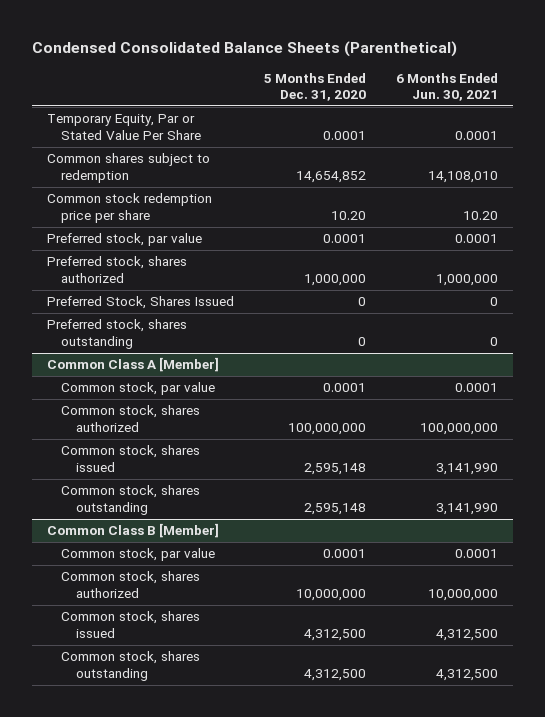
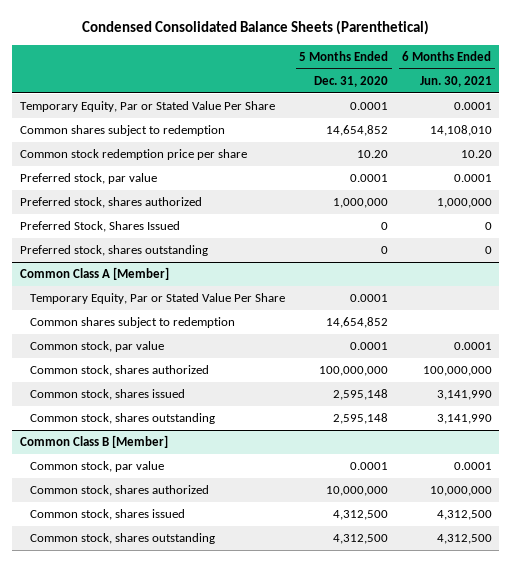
none -> [29,293,285,305] Temporary Equity, Par or Stated Value Per Share
none -> [29,317,235,329] Common shares subject to redemption

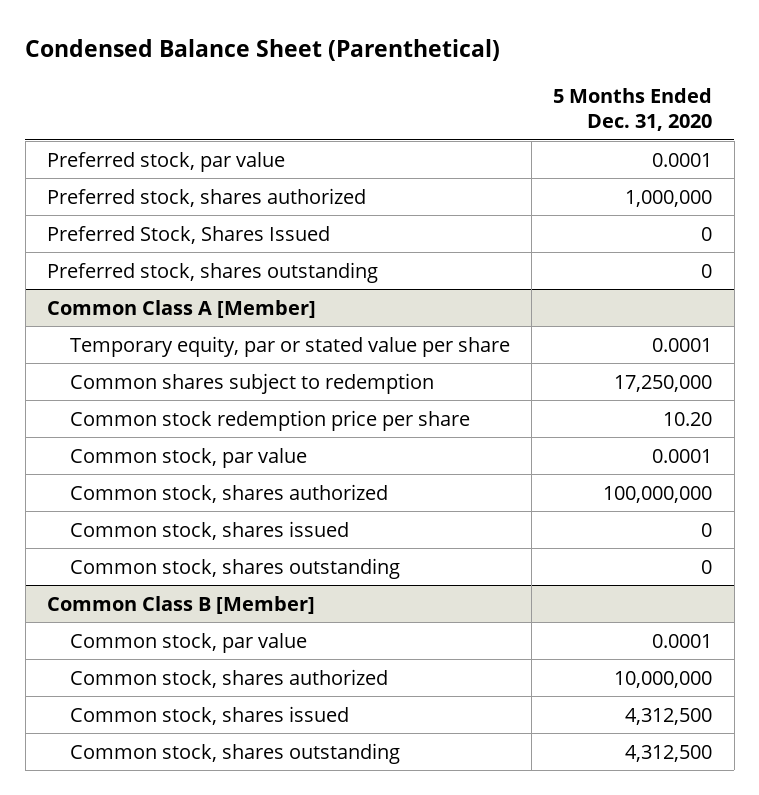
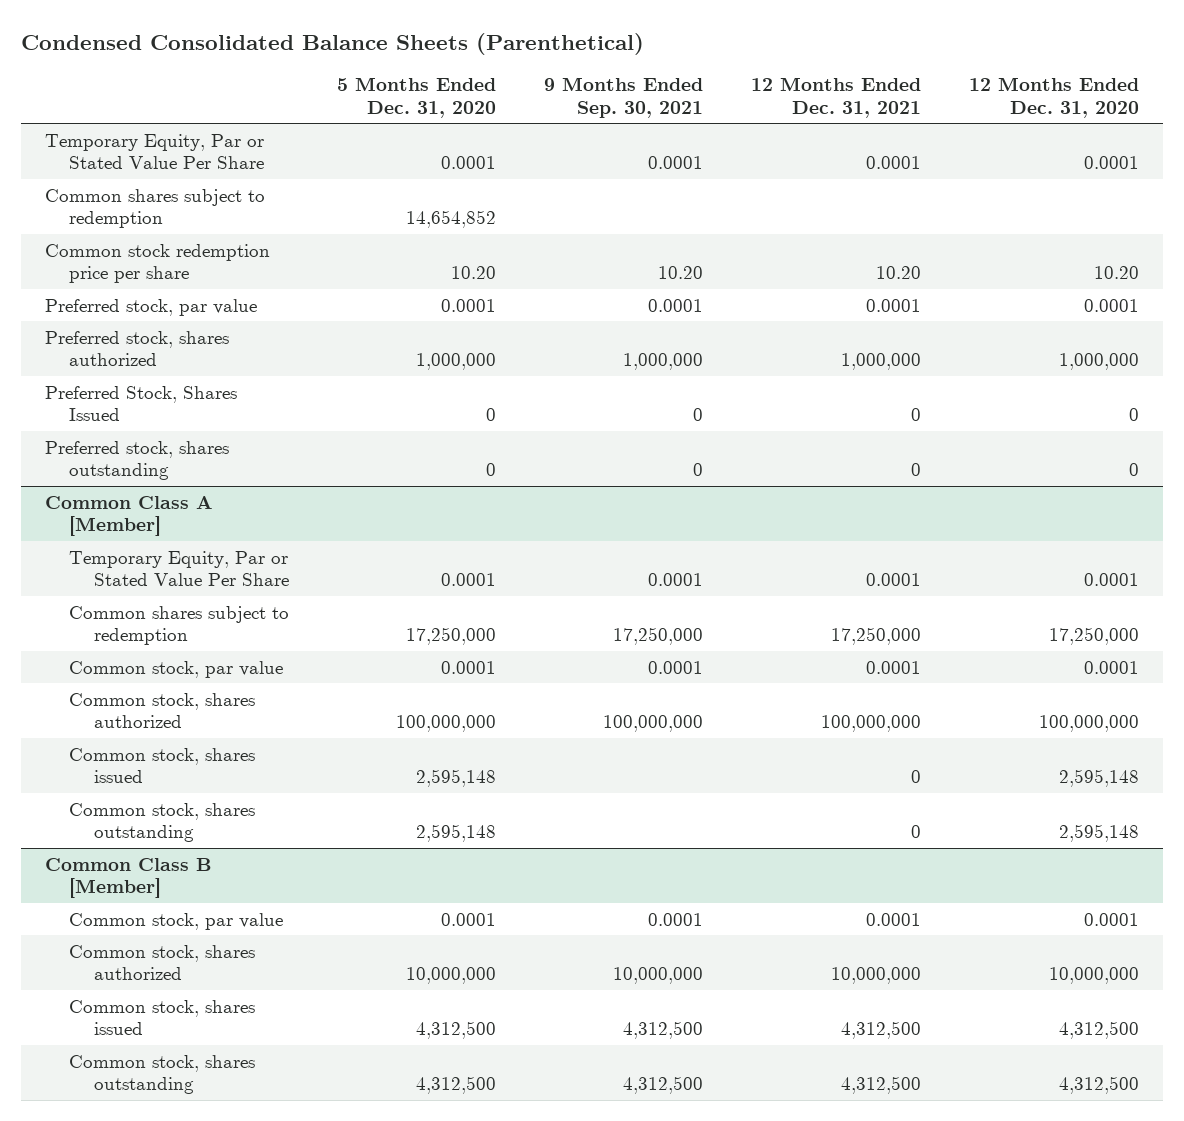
[25,38,501,61] Condensed Balance Sheet (Parenthetical) -> [20,32,644,55] Condensed Consolidated Balance Sheets (Parenthetical)
none -> [544,76,704,118] 9 Months Ended Sep. 30, 2021
none -> [751,76,922,118] 12 Months Ended Dec. 31, 2021
none -> [969,76,1140,118] 12 Months Ended Dec. 31, 2020
none -> [44,133,265,170] Temporary Equity, Par or Stated Value Per Share
none -> [44,188,265,229] Common shares subject to redemption
none -> [44,243,270,284] Common stock redemption price per share
[70,335,511,357] Temporary equity, par or stated value per share -> [69,550,289,587] Temporary Equity, Par or Stated Value Per Share
[70,409,471,431] Common stock redemption price per share -> none
[701,522,713,537] 0 -> [416,769,497,788] 2,595,148
[701,559,713,574] 0 -> [416,824,497,843] 2,595,148

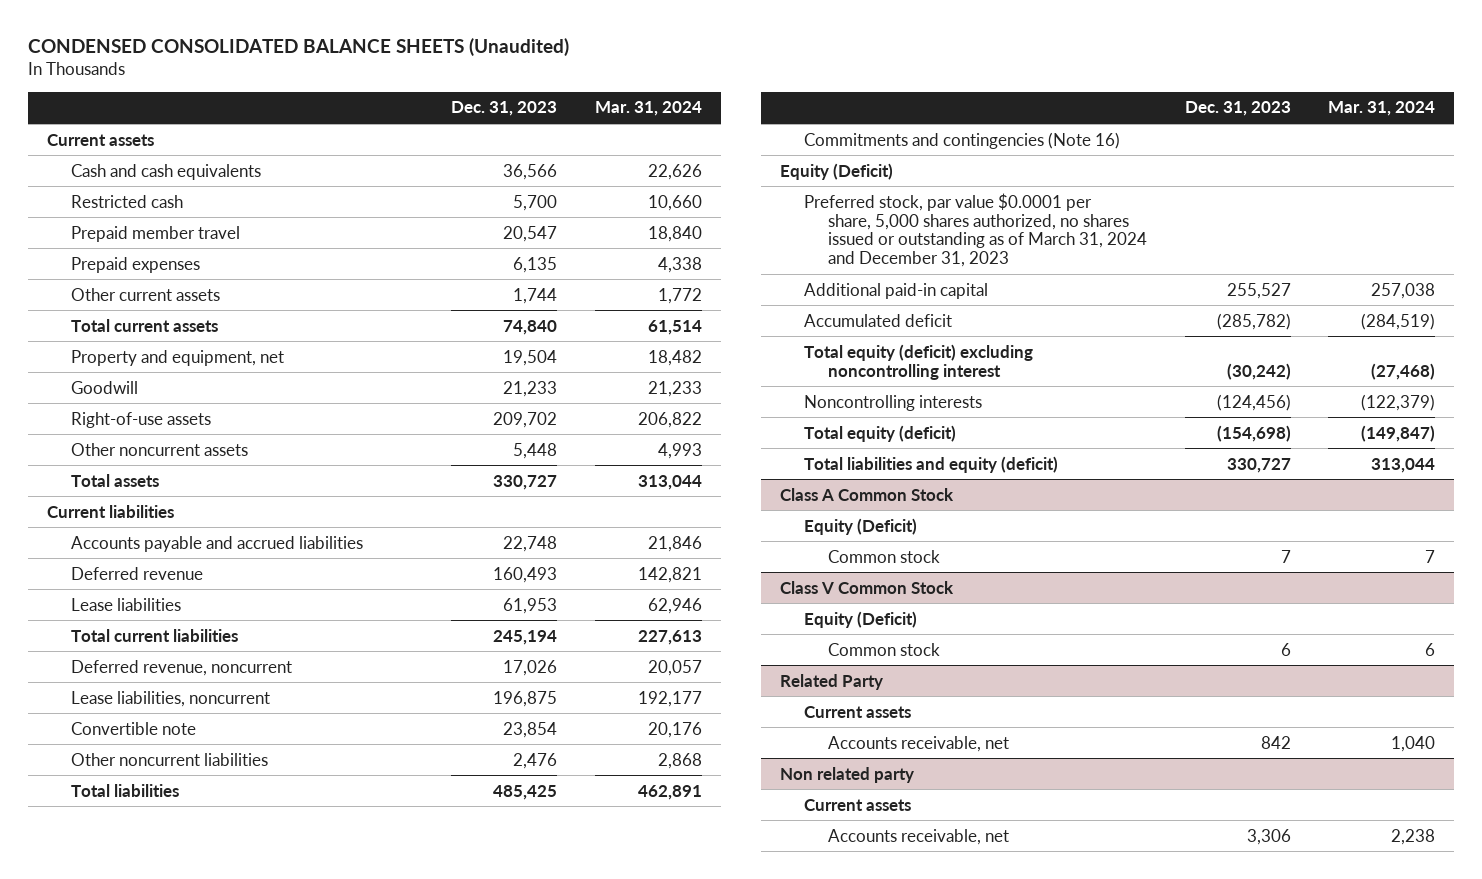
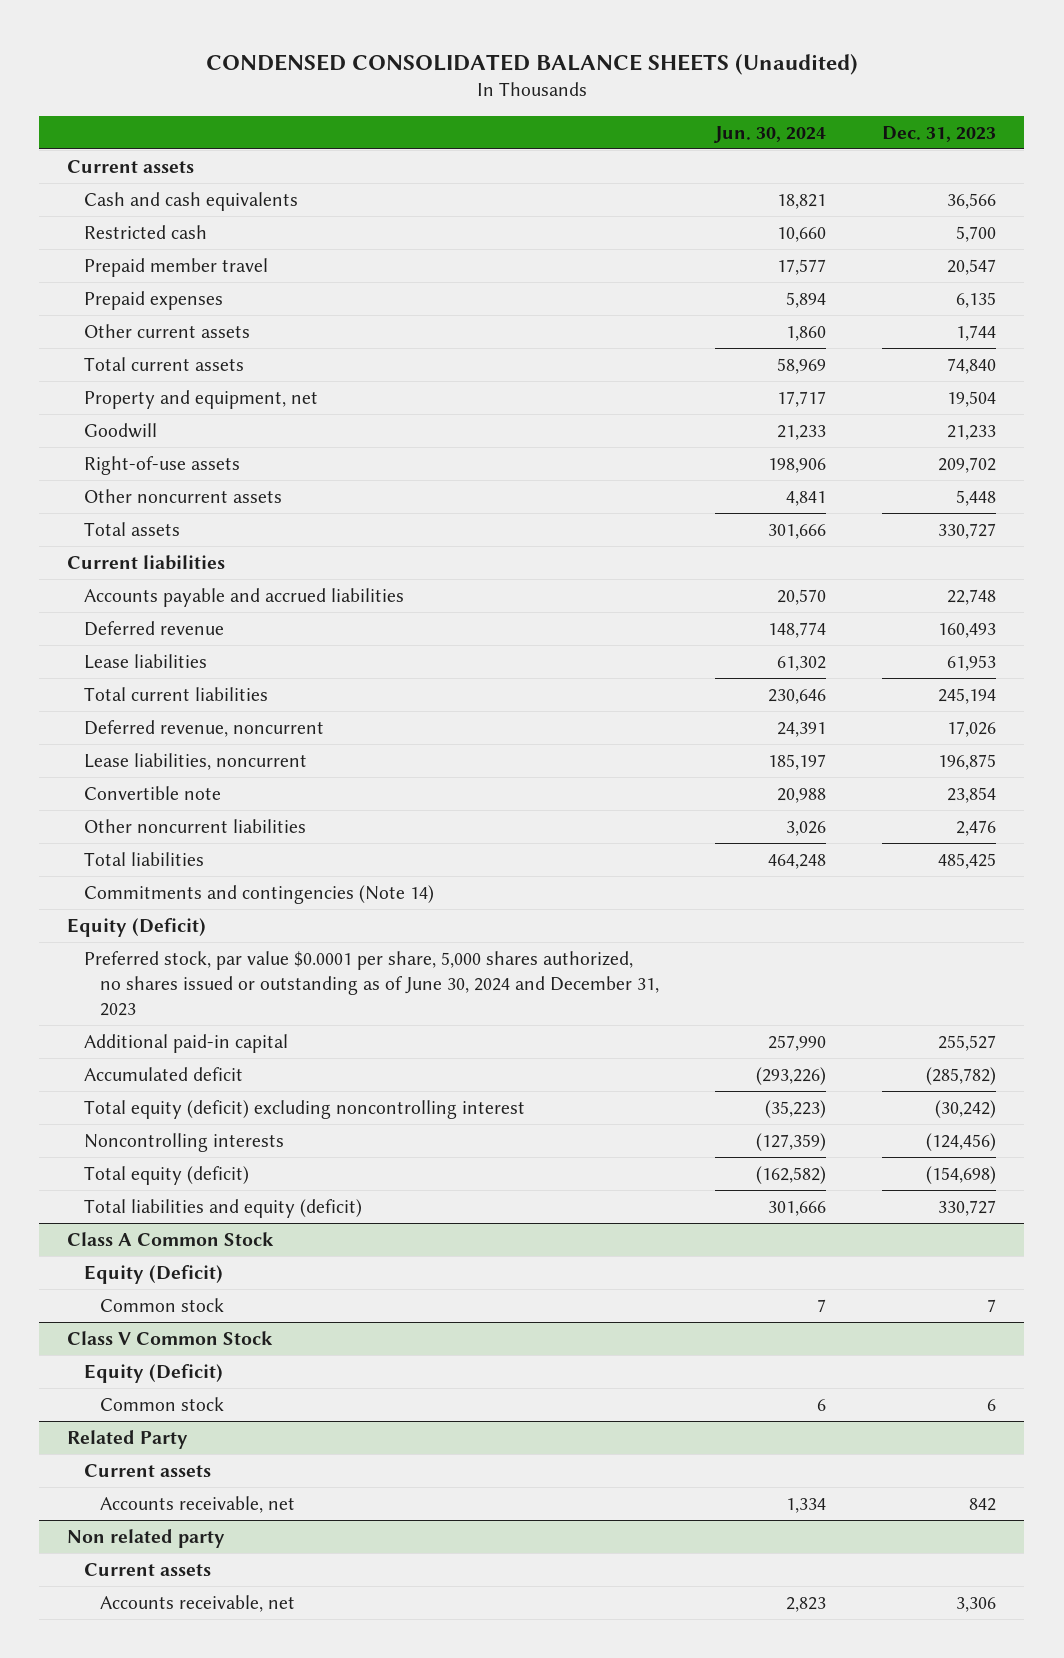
[594,101,702,117] Mar. 31, 2024 -> none
none -> [713,125,826,143] Jun. 30, 2024
[804,131,1121,149] Commitments and contingencies (Note 16) -> [83,884,434,904] Commitments and contingencies (Note 14)
[804,192,1148,268] Preferred stock, par value $0.0001 per share, 5,000 shares authorized, no shares issued or outstanding as of March 31, 2024 and December 31, 2023 -> [83,950,659,1016] Preferred stock, par value $0.0001 per share, 5,000 shares authorized, no shares issued or outstanding as of June 30, 2024 and December 31, 2023

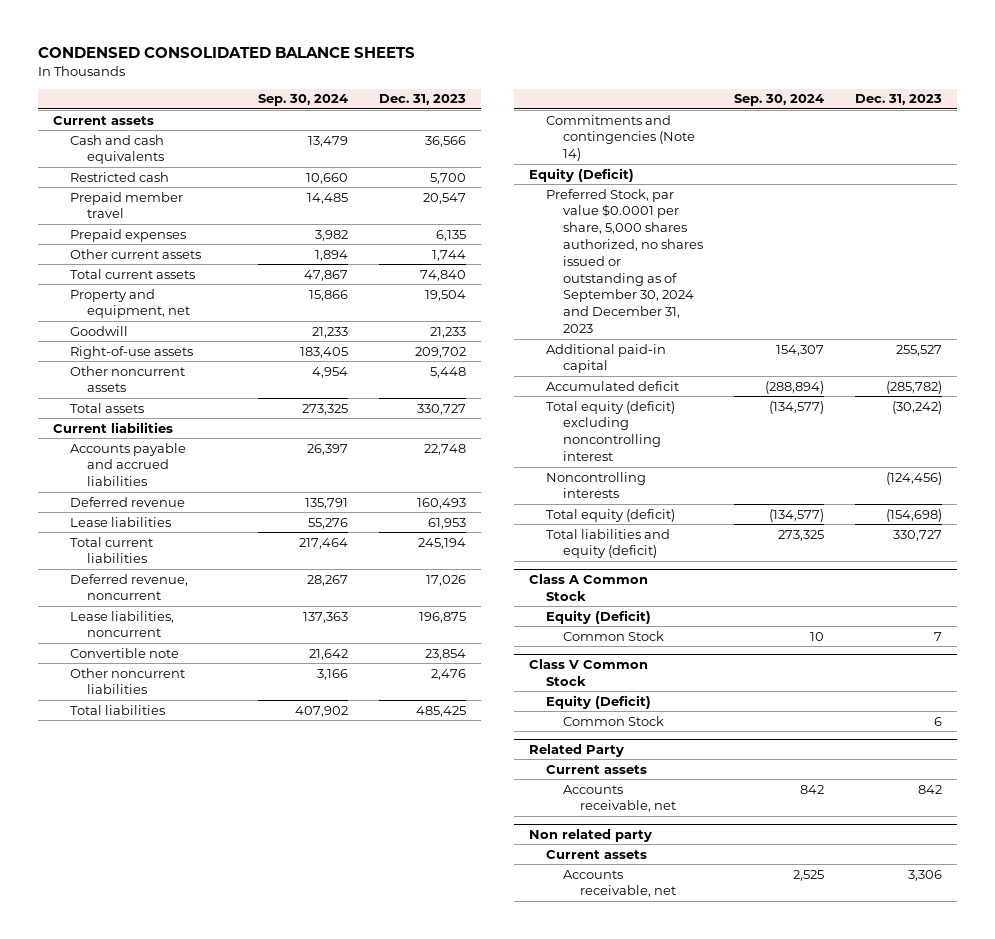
[205,53,858,75] CONDENSED CONSOLIDATED BALANCE SHEETS (Unaudited) -> [37,47,415,59] CONDENSED CONSOLIDATED BALANCE SHEETS
[713,125,826,143] Jun. 30, 2024 -> none
none -> [258,94,349,107] Sep. 30, 2024
[83,950,659,1016] Preferred stock, par value $0.0001 per share, 5,000 shares authorized, no shares issued or outstanding as of June 30, 2024 and December 31, 2023 -> [546,188,704,334] Preferred Stock, par value $0.0001 per share, 5,000 shares authorized, no shares issued or outstanding as of September 30, 2024 and December 31, 2023
[99,1297,224,1312] Common stock -> [563,630,665,641] Common Stock
[99,1396,224,1411] Common stock -> [563,715,665,726] Common Stock

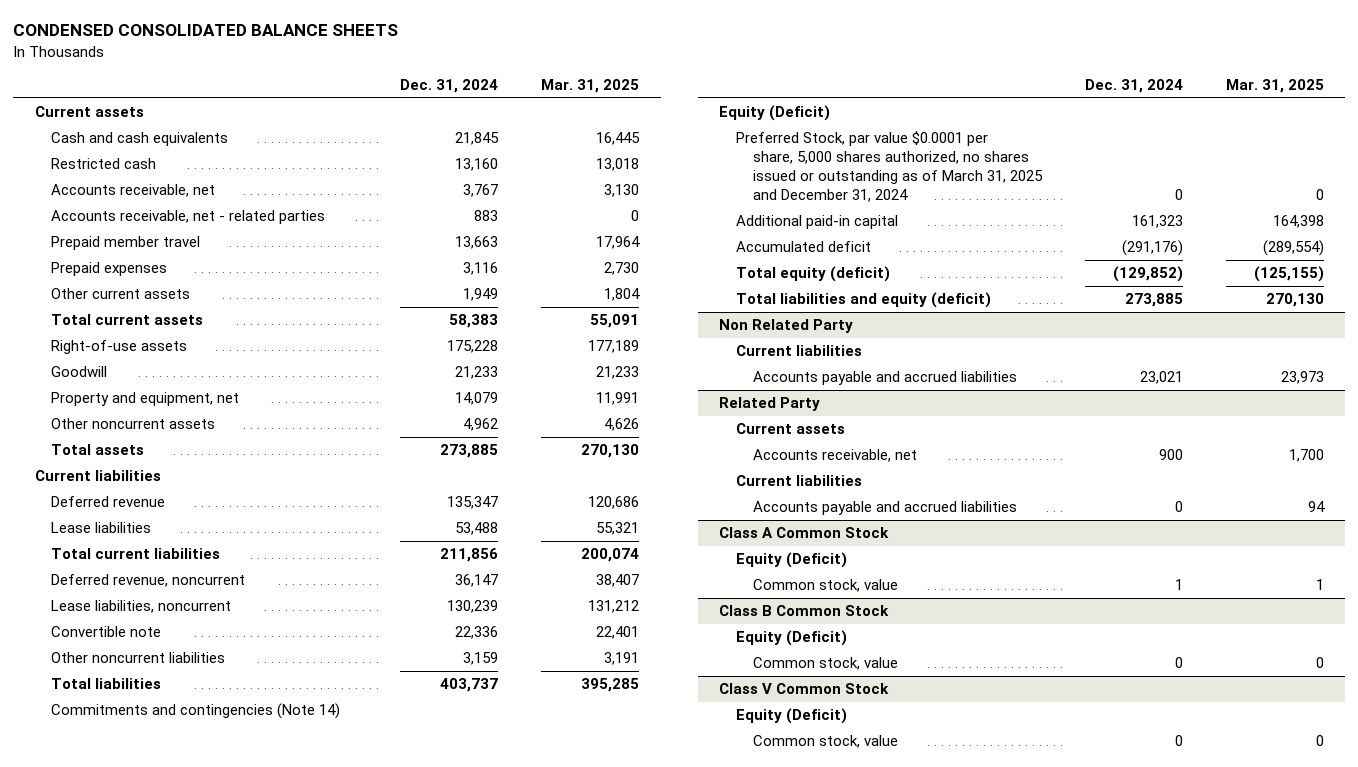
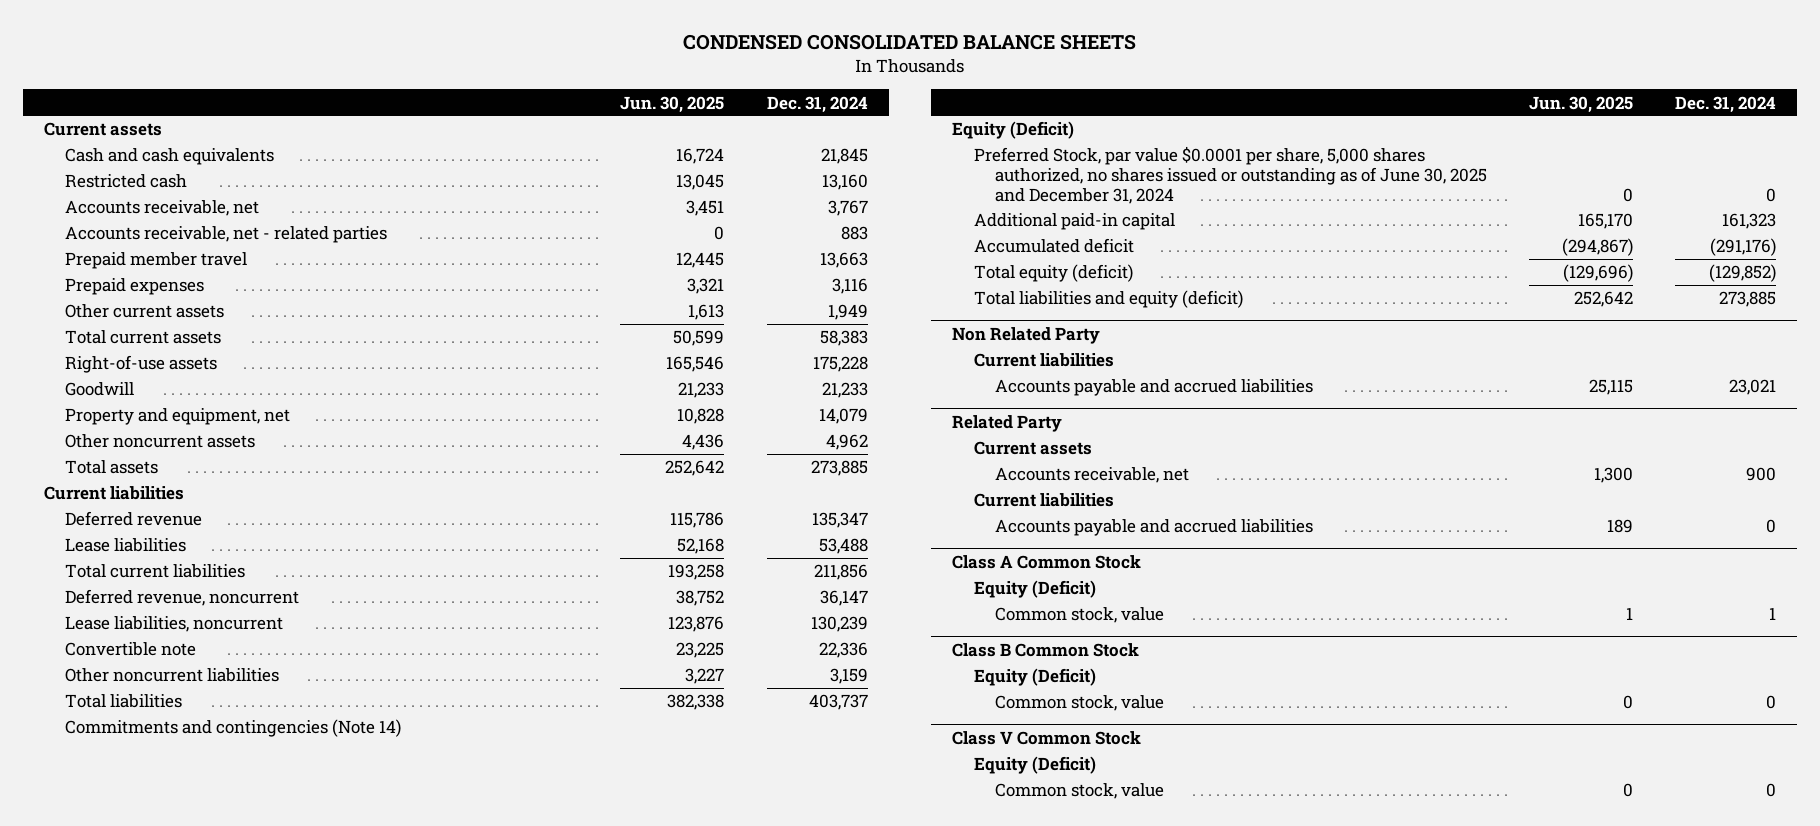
[541,78,640,93] Mar. 31, 2025 -> none
none -> [620,95,725,113] Jun. 30, 2025
[736,131,1043,202] Preferred Stock, par value $0.0001 per share, 5,000 shares authorized, no shares issued or outstanding as of March 31, 2025 and December 31, 2024 -> [973,146,1487,204] Preferred Stock, par value $0.0001 per share, 5,000 shares authorized, no shares issued or outstanding as of June 30, 2025 and December 31, 2024

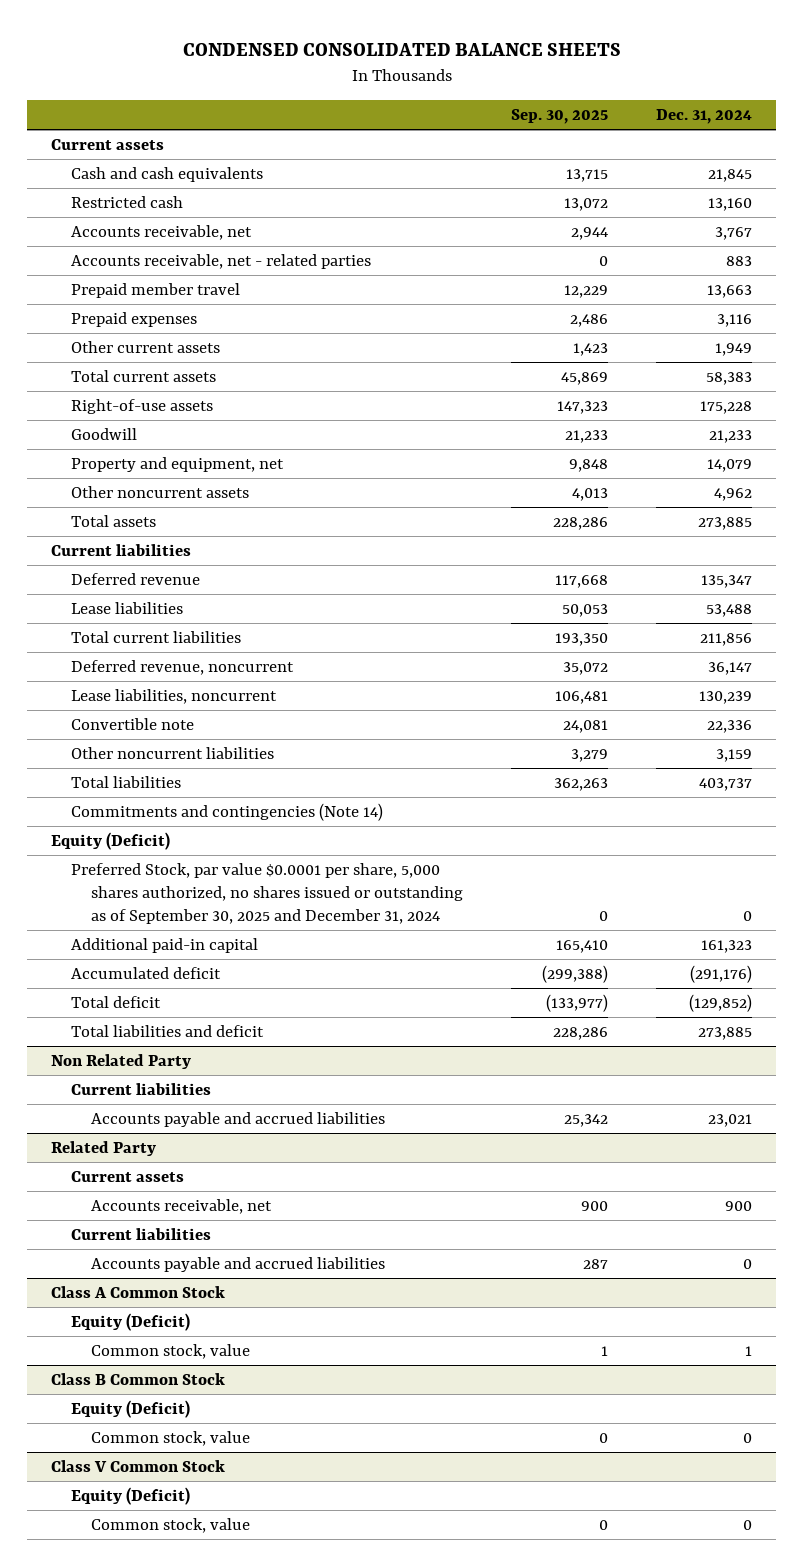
[620,95,725,113] Jun. 30, 2025 -> none
none -> [511,108,609,124] Sep. 30, 2025
[973,146,1487,204] Preferred Stock, par value $0.0001 per share, 5,000 shares authorized, no shares issued or outstanding as of June 30, 2025 and December 31, 2024 -> [71,863,464,924] Preferred Stock, par value $0.0001 per share, 5,000 shares authorized, no shares issued or outstanding as of September 30, 2025 and December 31, 2024
[973,264,1133,283] Total equity (deficit) -> [71,996,162,1009] Total deficit
[973,290,1243,309] Total liabilities and equity (deficit) -> [71,1025,265,1038] Total liabilities and deficit

